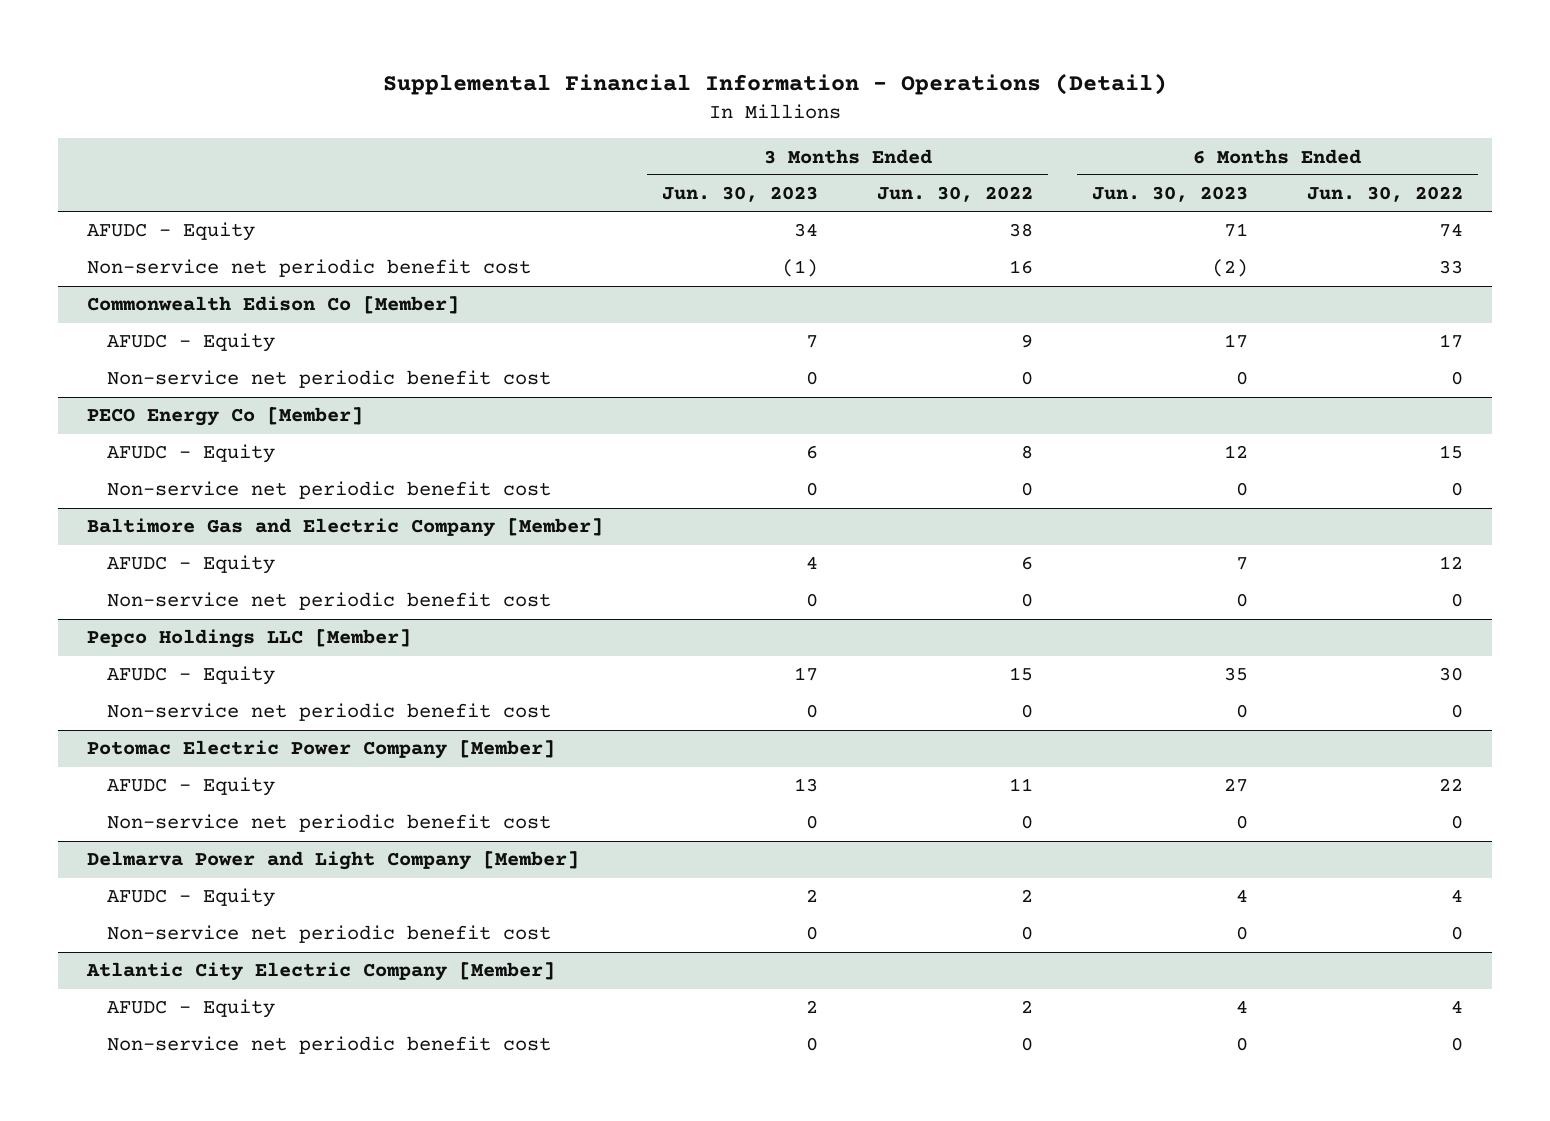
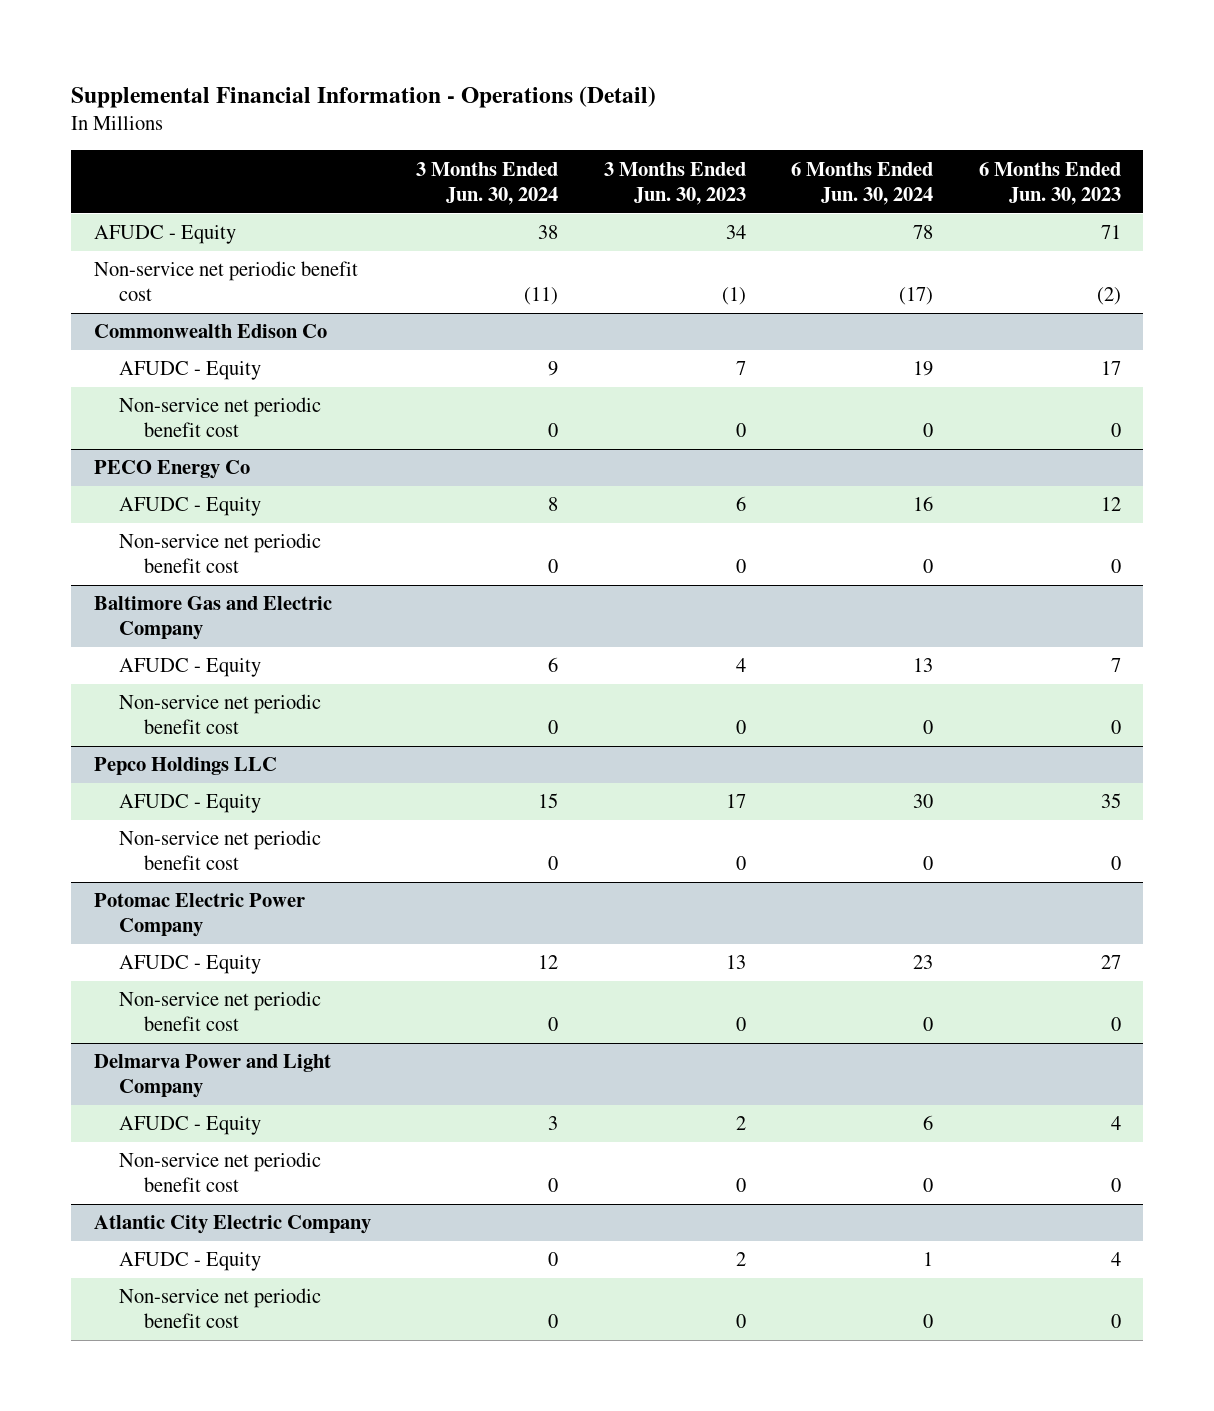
[877,186,1034,203] Jun. 30, 2022 -> none
[1306,186,1463,203] Jun. 30, 2022 -> none
none -> [416,161,559,205] 3 Months Ended Jun. 30, 2024
none -> [791,161,934,205] 6 Months Ended Jun. 30, 2024
[87,296,460,315] Commonwealth Edison Co [Member] -> [93,324,327,339] Commonwealth Edison Co
[87,407,364,427] PECO Energy Co [Member] -> [93,460,250,480] PECO Energy Co
[87,518,604,538] Baltimore Gas and Electric Company [Member] -> [93,596,332,641] Baltimore Gas and Electric Company
[87,629,412,649] Pepco Holdings LLC [Member] -> [93,757,277,776] Pepco Holdings LLC
[87,740,556,760] Potomac Electric Power Company [Member] -> [93,893,305,938] Potomac Electric Power Company
[87,851,580,871] Delmarva Power and Light Company [Member] -> [93,1054,331,1099] Delmarva Power and Light Company
[86,962,556,982] Atlantic City Electric Company [Member] -> [93,1215,371,1235] Atlantic City Electric Company

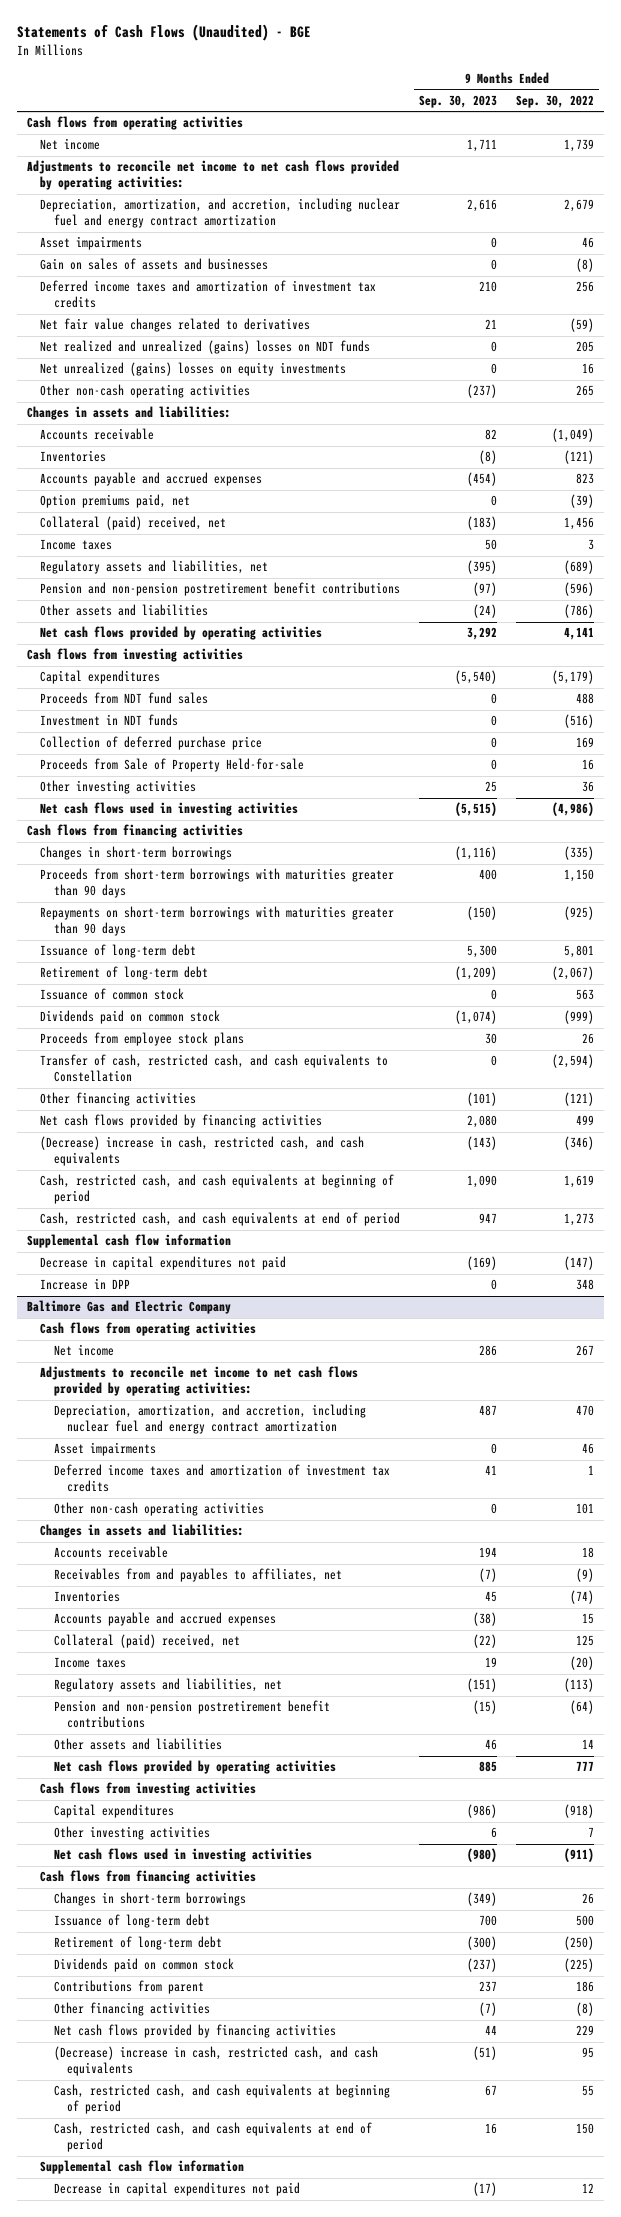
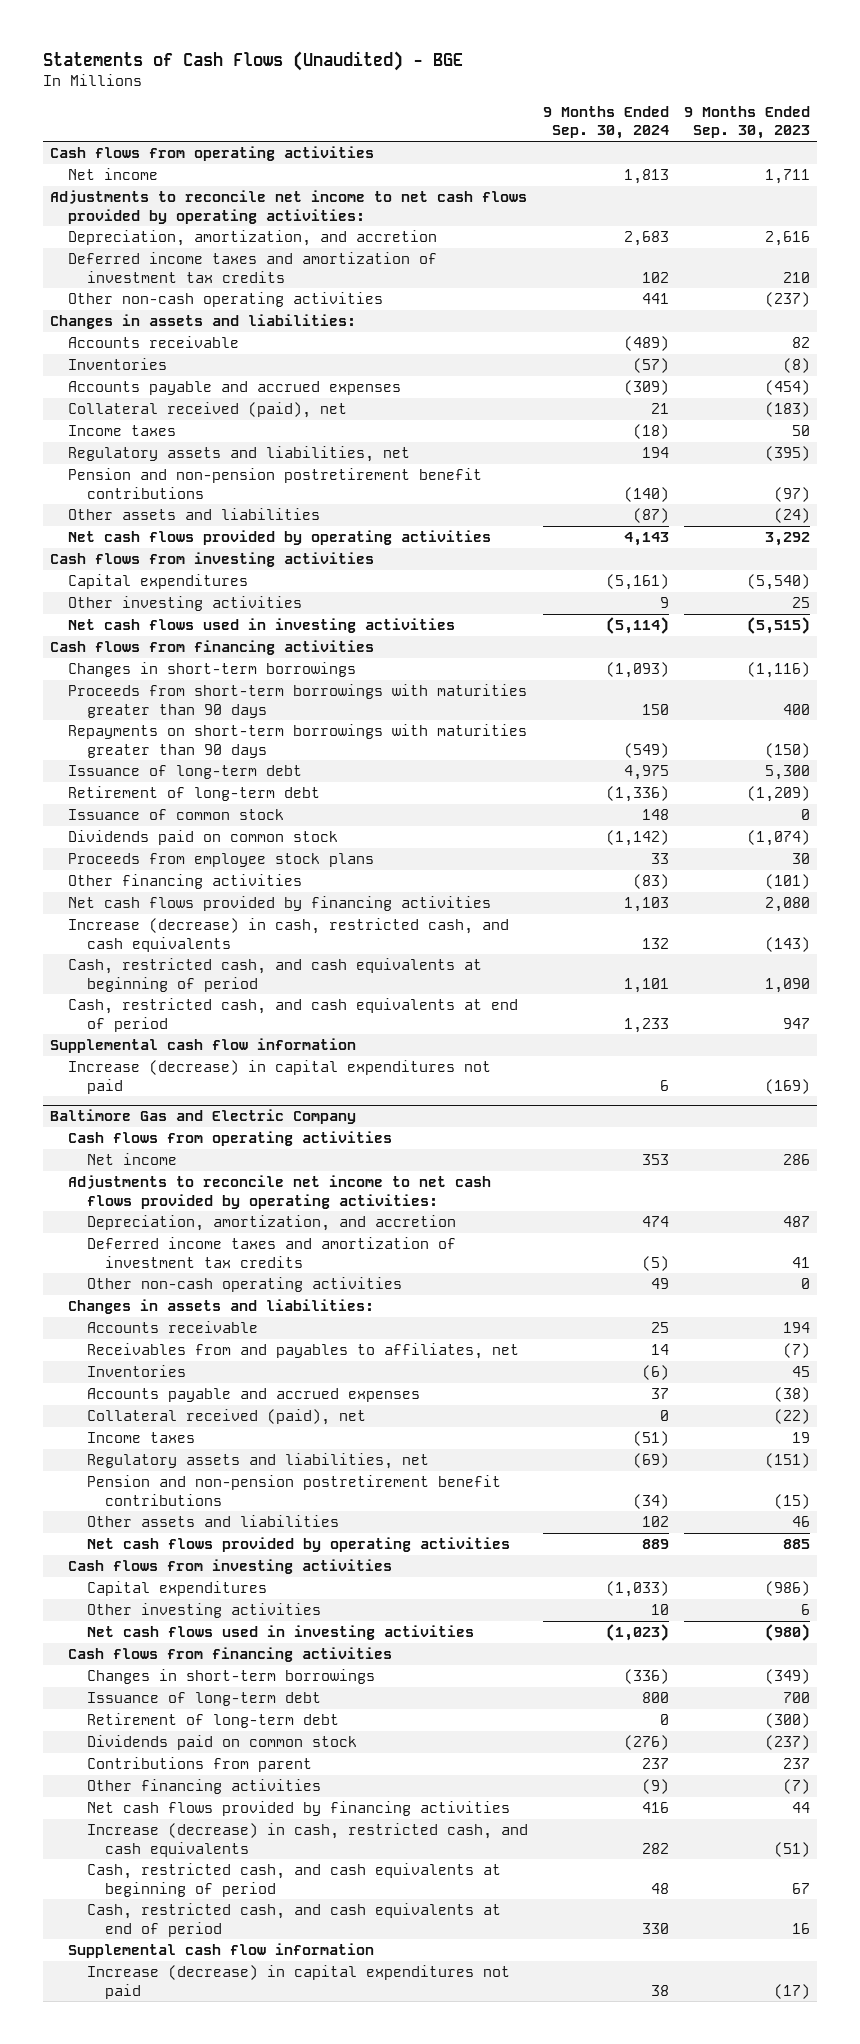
[516,94,595,108] Sep. 30, 2022 -> none
none -> [542,106,669,140] 9 Months Ended Sep. 30, 2024
[40,236,143,251] Asset impairments -> none
[40,258,269,271] Gain on sales of assets and businesses -> none
[40,198,401,229] Depreciation, amortization, and accretion, including nuclear fuel and energy contract amortization -> [68,230,438,247] Depreciation, amortization, and accretion
[40,318,311,333] Net fair value changes related to derivatives -> none
[40,340,371,355] Net realized and unrealized (gains) losses on NDT funds -> none
[40,362,347,377] Net unrealized (gains) losses on equity investments -> none
[40,494,191,509] Option premiums paid, net -> none
[40,516,227,531] Collateral (paid) received, net -> [68,402,348,419] Collateral received (paid), net
[40,692,209,705] Proceeds from NDT fund sales -> none
[40,714,179,727] Investment in NDT funds -> none
[40,736,263,751] Collection of deferred purchase price -> none
[40,758,305,773] Proceeds from Sale of Property Held-for-sale -> none
[40,1054,389,1083] Transfer of cash, restricted cash, and cash equivalents to Constellation -> none
[40,1136,365,1167] (Decrease) increase in cash, restricted cash, and cash equivalents -> [68,918,510,952] Increase (decrease) in cash, restricted cash, and cash equivalents
[40,1278,131,1291] Increase in DPP -> none
[40,1256,287,1271] Decrease in capital expenditures not paid -> [68,1060,492,1094] Increase (decrease) in capital expenditures not paid
[53,1442,156,1457] Asset impairments -> none
[53,1404,366,1435] Depreciation, amortization, and accretion, including nuclear fuel and energy contract amortization -> [86,1215,456,1232] Depreciation, amortization, and accretion
[53,1634,240,1649] Collateral (paid) received, net -> [86,1409,366,1426] Collateral received (paid), net
[53,2046,378,2077] (Decrease) increase in cash, restricted cash, and cash equivalents -> [86,1823,528,1857] Increase (decrease) in cash, restricted cash, and cash equivalents
[53,2182,300,2197] Decrease in capital expenditures not paid -> [86,1965,510,1999] Increase (decrease) in capital expenditures not paid

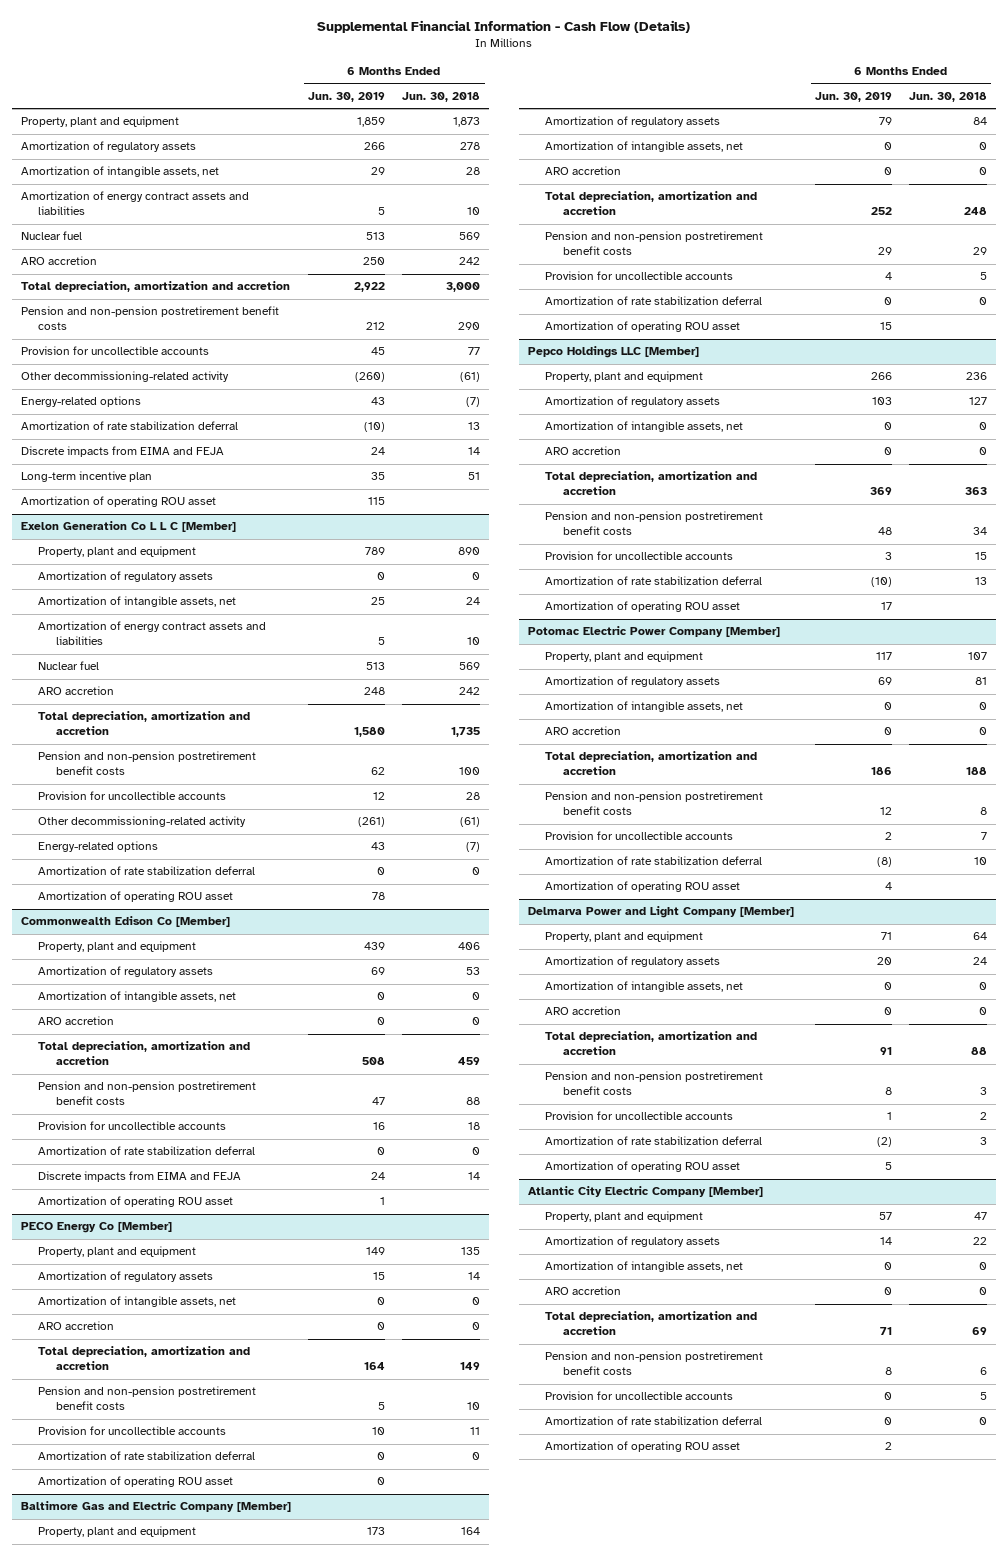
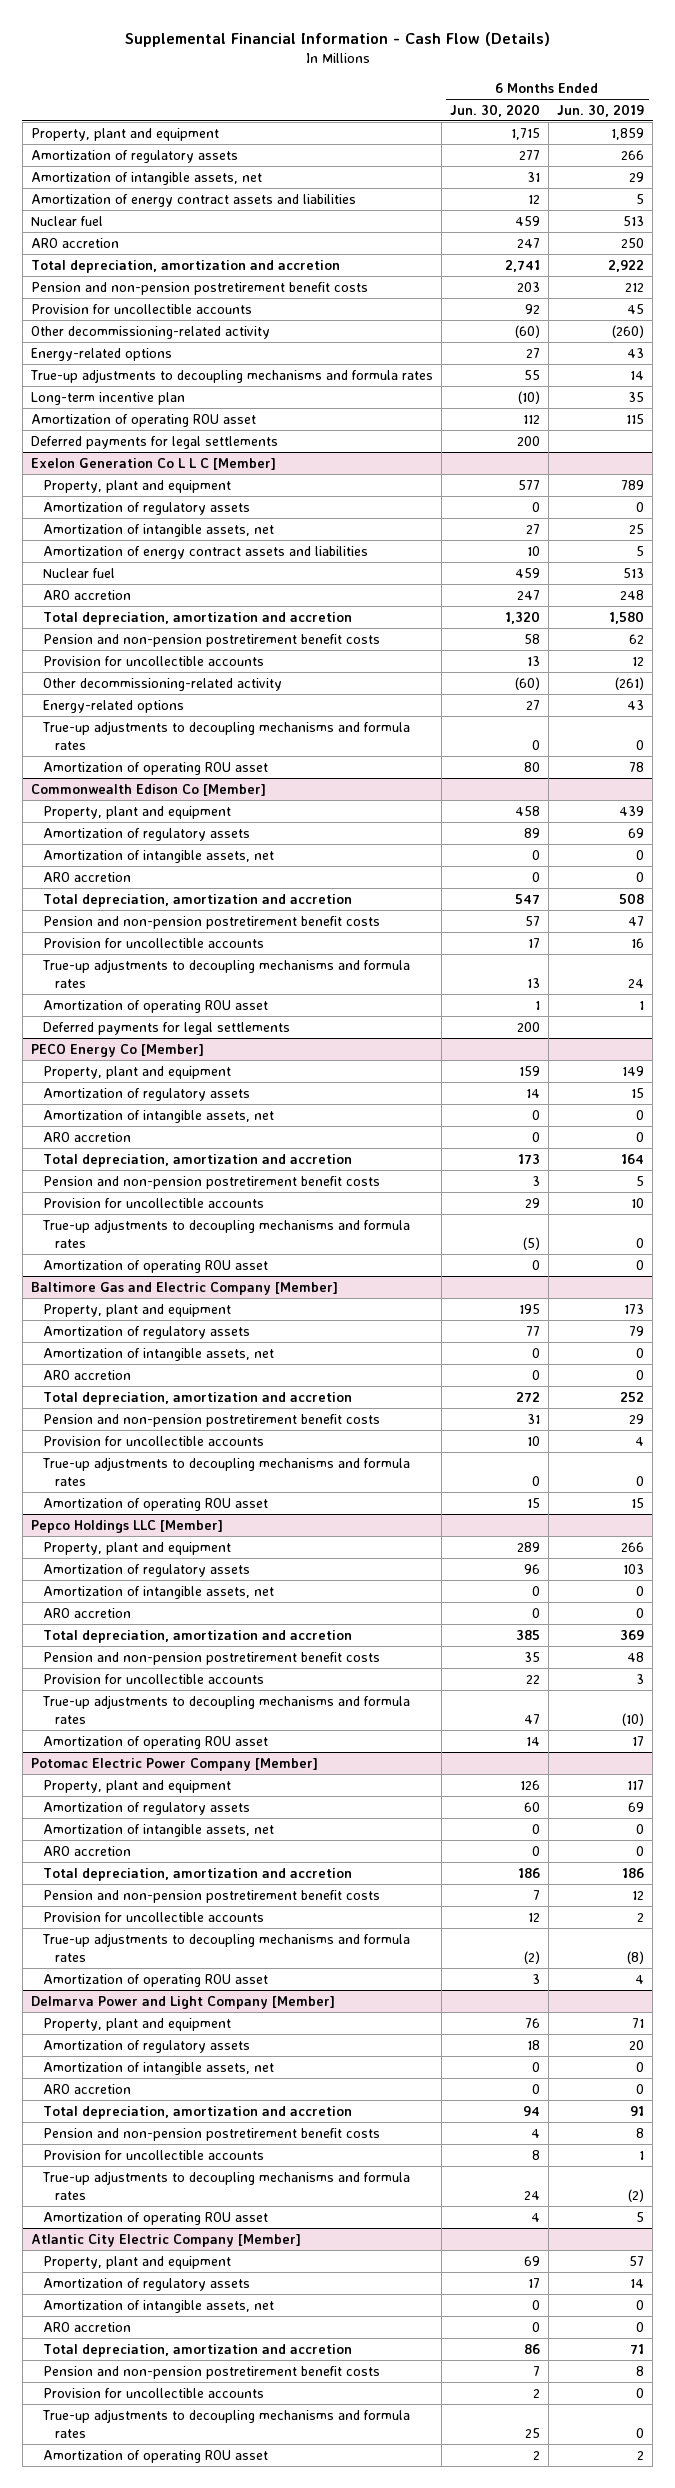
[402,92,481,103] Jun. 30, 2018 -> none
none -> [450,103,541,117] Jun. 30, 2020
[20,421,238,431] Amortization of rate stabilization deferral -> none
[20,446,224,458] Discrete impacts from EIMA and FEJA -> none
none -> [29,368,433,383] True-up adjustments to decoupling mechanisms and formula rates
none -> [30,435,278,449] Deferred payments for legal settlements
[38,866,256,876] Amortization of rate stabilization deferral -> none
none -> [42,720,411,750] True-up adjustments to decoupling mechanisms and formula rates
[38,1146,256,1156] Amortization of rate stabilization deferral -> none
[38,1171,242,1183] Discrete impacts from EIMA and FEJA -> none
none -> [42,958,411,988] True-up adjustments to decoupling mechanisms and formula rates
none -> [43,1021,291,1035] Deferred payments for legal settlements
[38,1451,256,1461] Amortization of rate stabilization deferral -> none
none -> [42,1218,411,1248] True-up adjustments to decoupling mechanisms and formula rates
[545,296,763,306] Amortization of rate stabilization deferral -> none
none -> [42,1456,411,1486] True-up adjustments to decoupling mechanisms and formula rates
[545,576,763,586] Amortization of rate stabilization deferral -> none
none -> [42,1694,411,1724] True-up adjustments to decoupling mechanisms and formula rates
[545,856,763,866] Amortization of rate stabilization deferral -> none
none -> [42,1932,411,1962] True-up adjustments to decoupling mechanisms and formula rates
[545,1136,763,1146] Amortization of rate stabilization deferral -> none
none -> [42,2170,411,2200] True-up adjustments to decoupling mechanisms and formula rates
[545,1416,763,1426] Amortization of rate stabilization deferral -> none
none -> [42,2408,411,2438] True-up adjustments to decoupling mechanisms and formula rates

